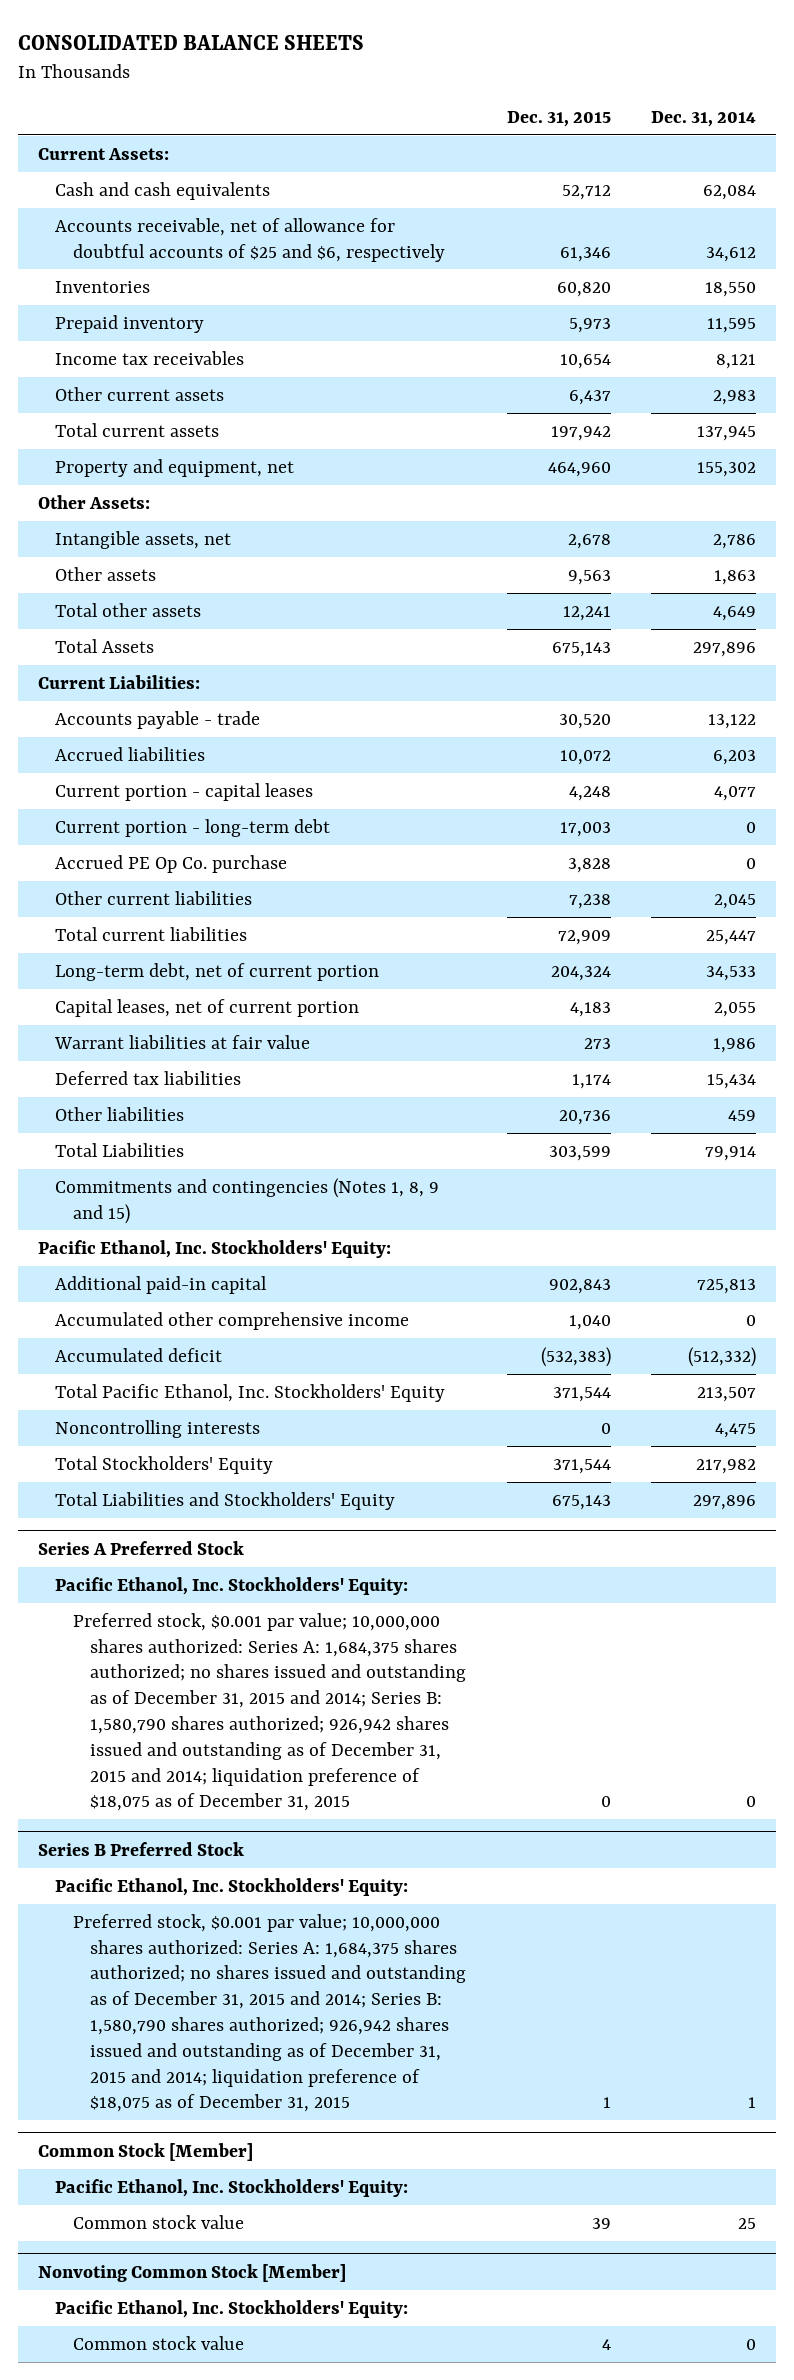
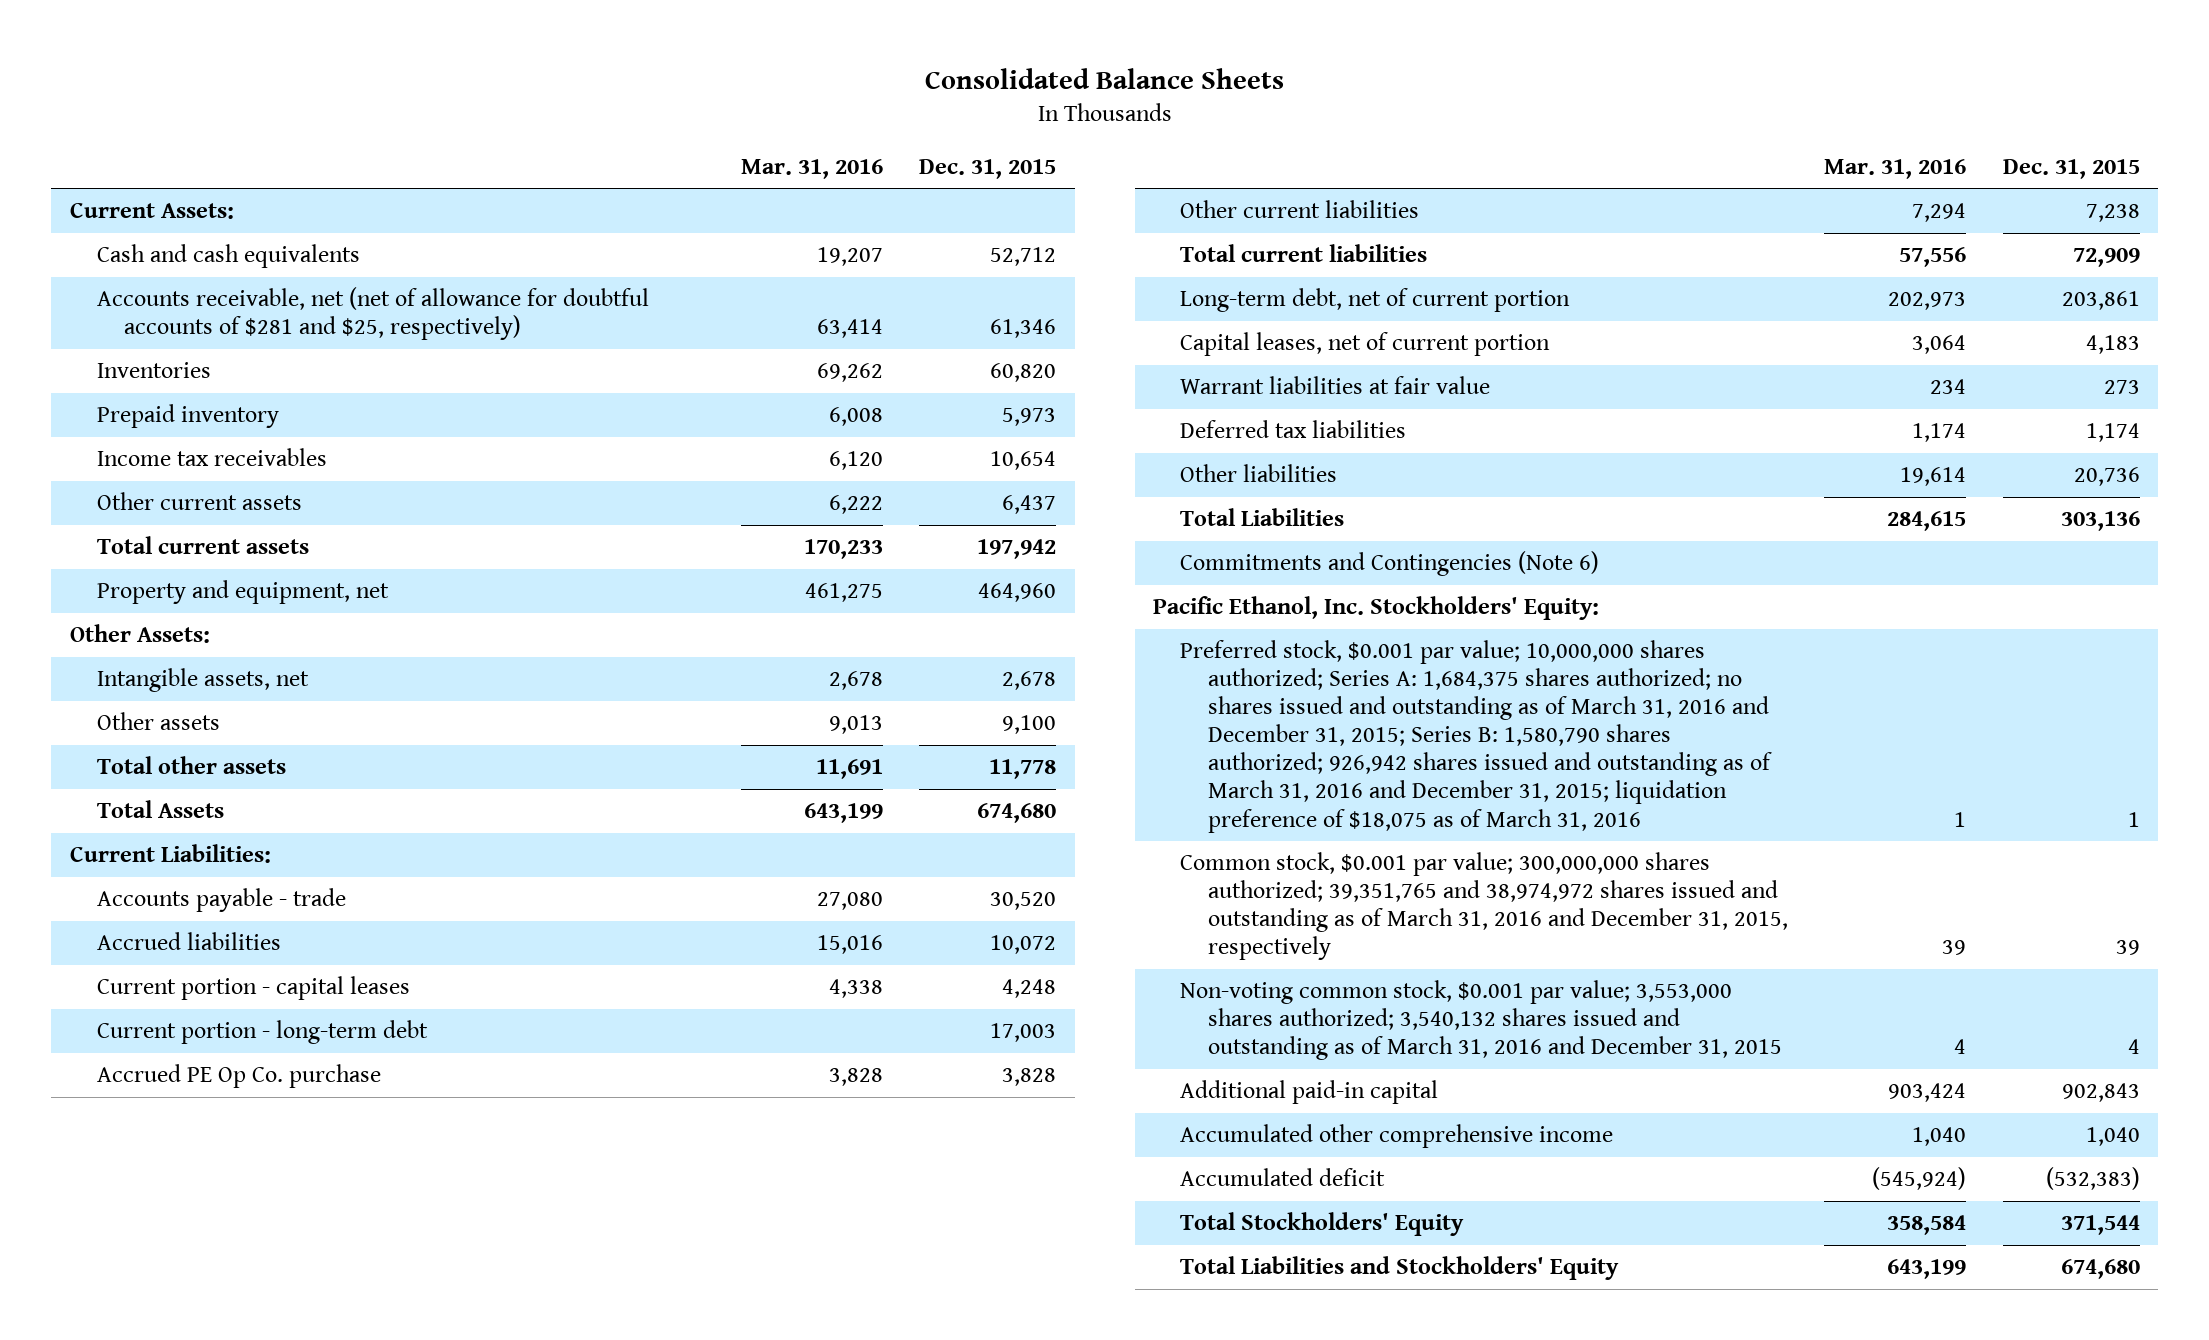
[17,34,364,50] CONSOLIDATED BALANCE SHEETS -> [924,67,1284,89] Consolidated Balance Sheets
[651,110,757,127] Dec. 31, 2014 -> none
none -> [740,159,883,180] Mar. 31, 2016
[55,217,445,262] Accounts receivable, net of allowance for doubtful accounts of $25 and $6, respectively -> [96,287,649,341] Accounts receivable, net (net of allowance for doubtful accounts of $281 and $25, respectively)
[567,569,611,585] 9,563 -> [1002,715,1057,735] 9,100
[562,605,611,621] 12,241 -> [989,759,1057,780] 11,778
[551,641,611,657] 675,143 -> [977,803,1057,824] 674,680
[550,965,611,981] 204,324 -> [2061,291,2140,311] 203,861
[548,1145,611,1161] 303,599 -> [2060,511,2140,532] 303,136
[55,1177,440,1224] Commitments and contingencies (Notes 1, 8, 9 and 15) -> [1180,551,1600,577] Commitments and Contingencies (Note 6)
none -> [1180,640,1772,833] Preferred stock, $0.001 par value; 10,000,000 shares authorized; Series A: 1,684,375 shares authorized; no shares issued and outstanding as of March 31, 2016 and December 31, 2015; Series B: 1,580,790 shares authorized; 926,942 shares issued and outstanding as of March 31, 2016 and December 31, 2015; liquidation preference of $18,075 as of March 31, 2016
none -> [1180,852,1788,961] Common stock, $0.001 par value; 300,000,000 shares authorized; 39,351,765 and 38,974,972 shares issued and outstanding as of March 31, 2016 and December 31, 2015, respectively
none -> [1180,980,1782,1061] Non-voting common stock, $0.001 par value; 3,553,000 shares authorized; 3,540,132 shares issued and outstanding as of March 31, 2016 and December 31, 2015
[55,1383,446,1402] Total Pacific Ethanol, Inc. Stockholders' Equity -> none
[55,1419,261,1438] Noncontrolling interests -> none
[37,1540,244,1555] Series A Preferred Stock -> none
[55,1576,409,1595] Pacific Ethanol, Inc. Stockholders' Equity: -> none
[72,1612,467,1812] Preferred stock, $0.001 par value; 10,000,000 shares authorized: Series A: 1,684,375 shares authorized; no shares issued and outstanding as of December 31, 2015 and 2014; Series B: 1,580,790 shares authorized; 926,942 shares issued and outstanding as of December 31, 2015 and 2014; liquidation preference of $18,075 as of December 31, 2015 -> none
[37,1841,244,1856] Series B Preferred Stock -> none
[55,1877,409,1896] Pacific Ethanol, Inc. Stockholders' Equity: -> none
[72,1913,467,2113] Preferred stock, $0.001 par value; 10,000,000 shares authorized: Series A: 1,684,375 shares authorized; no shares issued and outstanding as of December 31, 2015 and 2014; Series B: 1,580,790 shares authorized; 926,942 shares issued and outstanding as of December 31, 2015 and 2014; liquidation preference of $18,075 as of December 31, 2015 -> none
[37,2142,253,2161] Common Stock [Member] -> none
[55,2178,409,2197] Pacific Ethanol, Inc. Stockholders' Equity: -> none
[72,2214,244,2229] Common stock value -> none
[37,2263,346,2282] Nonvoting Common Stock [Member] -> none
[55,2299,409,2318] Pacific Ethanol, Inc. Stockholders' Equity: -> none
[72,2335,244,2350] Common stock value -> none
[551,1494,611,1510] 675,143 -> [2060,1259,2140,1280] 674,680

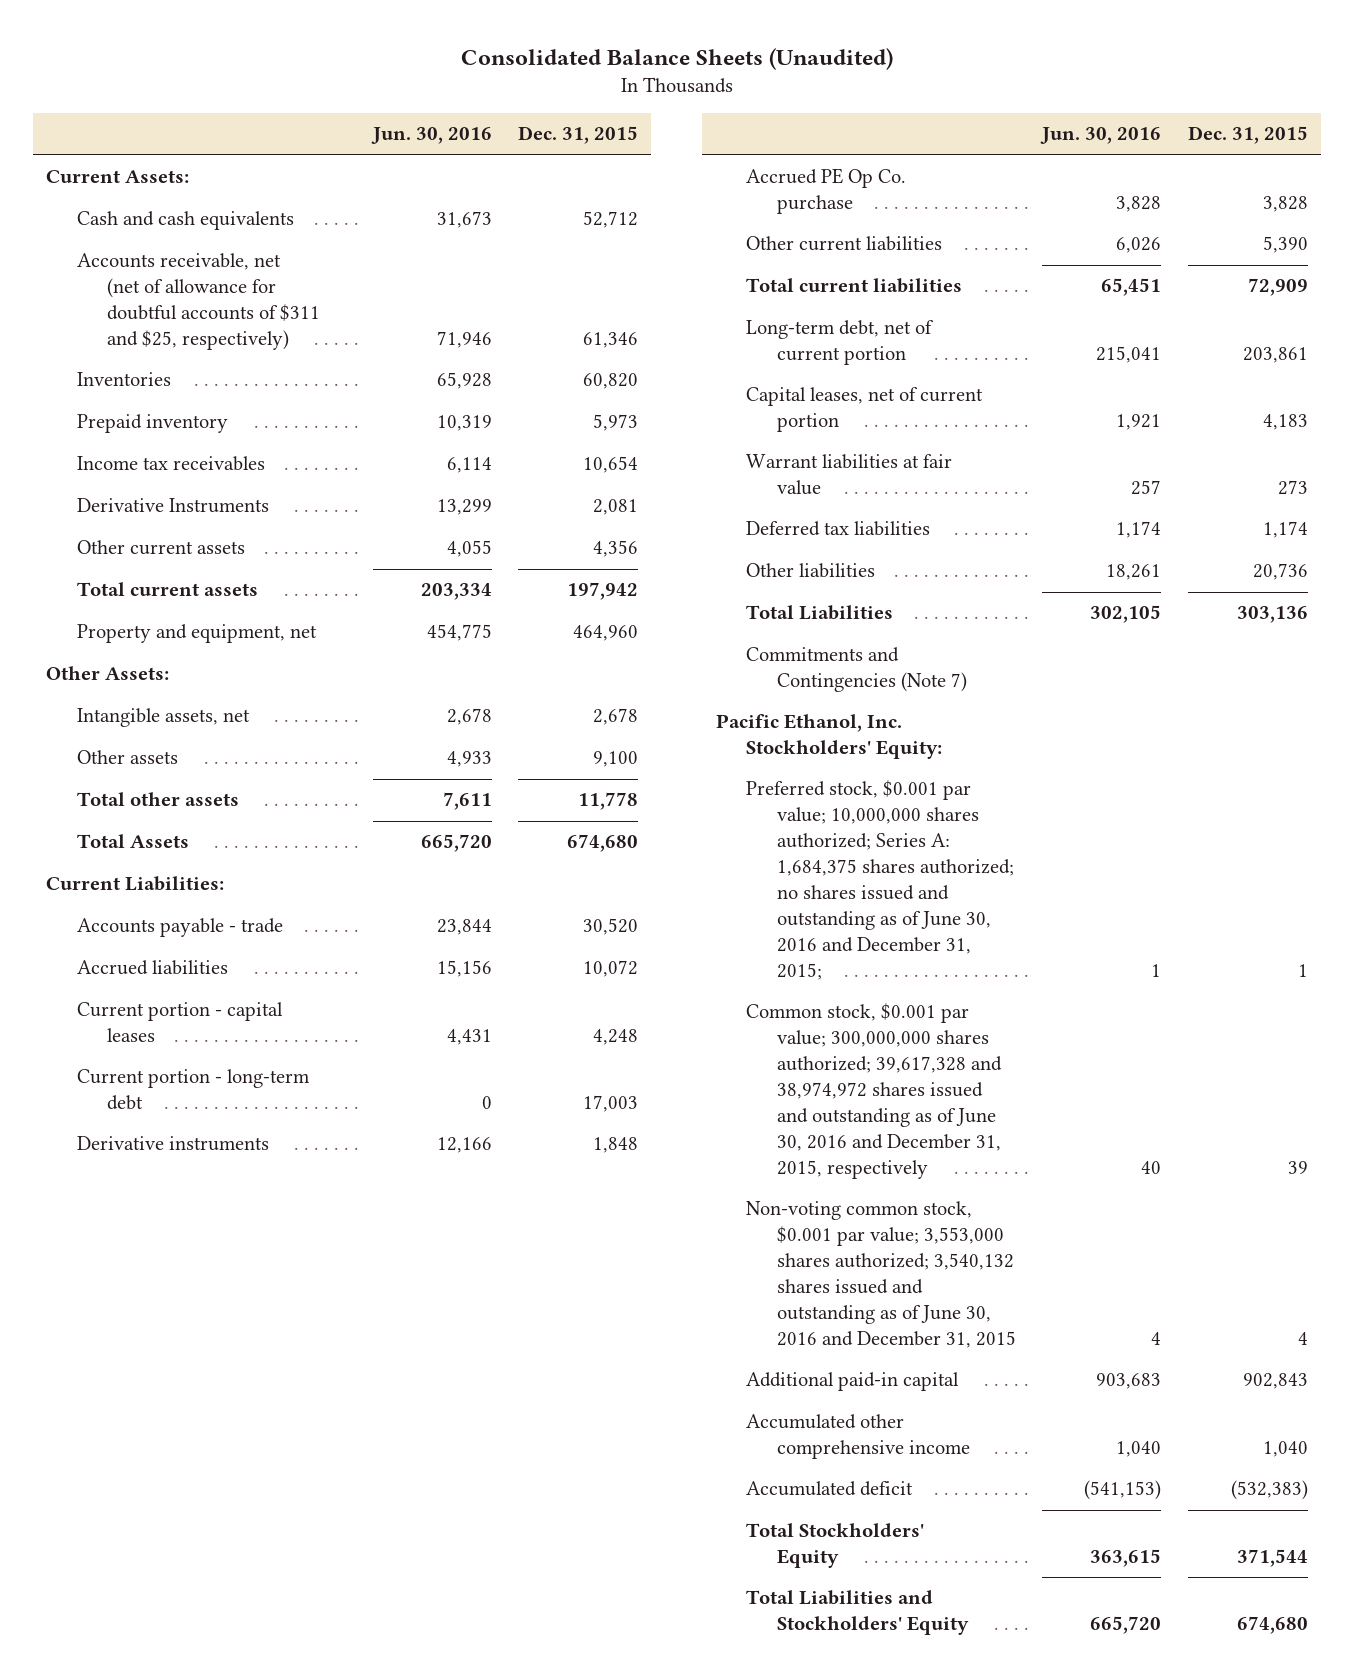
[924,67,1284,89] Consolidated Balance Sheets -> [460,47,893,70] Consolidated Balance Sheets (Unaudited)
[740,159,883,180] Mar. 31, 2016 -> none
none -> [370,127,492,145] Jun. 30, 2016
[96,287,649,341] Accounts receivable, net (net of allowance for doubtful accounts of $281 and $25, respectively) -> [76,253,321,351] Accounts receivable, net (net of allowance for doubtful accounts of $311 and $25, respectively)
none -> [76,498,269,514] Derivative Instruments
[1002,495,1057,515] 6,437 -> [592,540,638,558] 4,356
none -> [76,1136,269,1152] Derivative instruments
[2085,204,2140,223] 7,238 -> [1262,236,1308,254] 5,390
[1180,551,1600,577] Commitments and Contingencies (Note 6) -> [746,647,967,693] Commitments and Contingencies (Note 7)
[1180,640,1772,833] Preferred stock, $0.001 par value; 10,000,000 shares authorized; Series A: 1,684,375 shares authorized; no shares issued and outstanding as of March 31, 2016 and December 31, 2015; Series B: 1,580,790 shares authorized; 926,942 shares issued and outstanding as of March 31, 2016 and December 31, 2015; liquidation preference of $18,075 as of March 31, 2016 -> [746,780,1014,980] Preferred stock, $0.001 par value; 10,000,000 shares authorized; Series A: 1,684,375 shares authorized; no shares issued and outstanding as of June 30, 2016 and December 31, 2015;
[1180,852,1788,961] Common stock, $0.001 par value; 300,000,000 shares authorized; 39,351,765 and 38,974,972 shares issued and outstanding as of March 31, 2016 and December 31, 2015, respectively -> [746,1003,1002,1179] Common stock, $0.001 par value; 300,000,000 shares authorized; 39,617,328 and 38,974,972 shares issued and outstanding as of June 30, 2016 and December 31, 2015, respectively
[1180,980,1782,1061] Non-voting common stock, $0.001 par value; 3,553,000 shares authorized; 3,540,132 shares issued and outstanding as of March 31, 2016 and December 31, 2015 -> [746,1201,1016,1348] Non-voting common stock, $0.001 par value; 3,553,000 shares authorized; 3,540,132 shares issued and outstanding as of June 30, 2016 and December 31, 2015

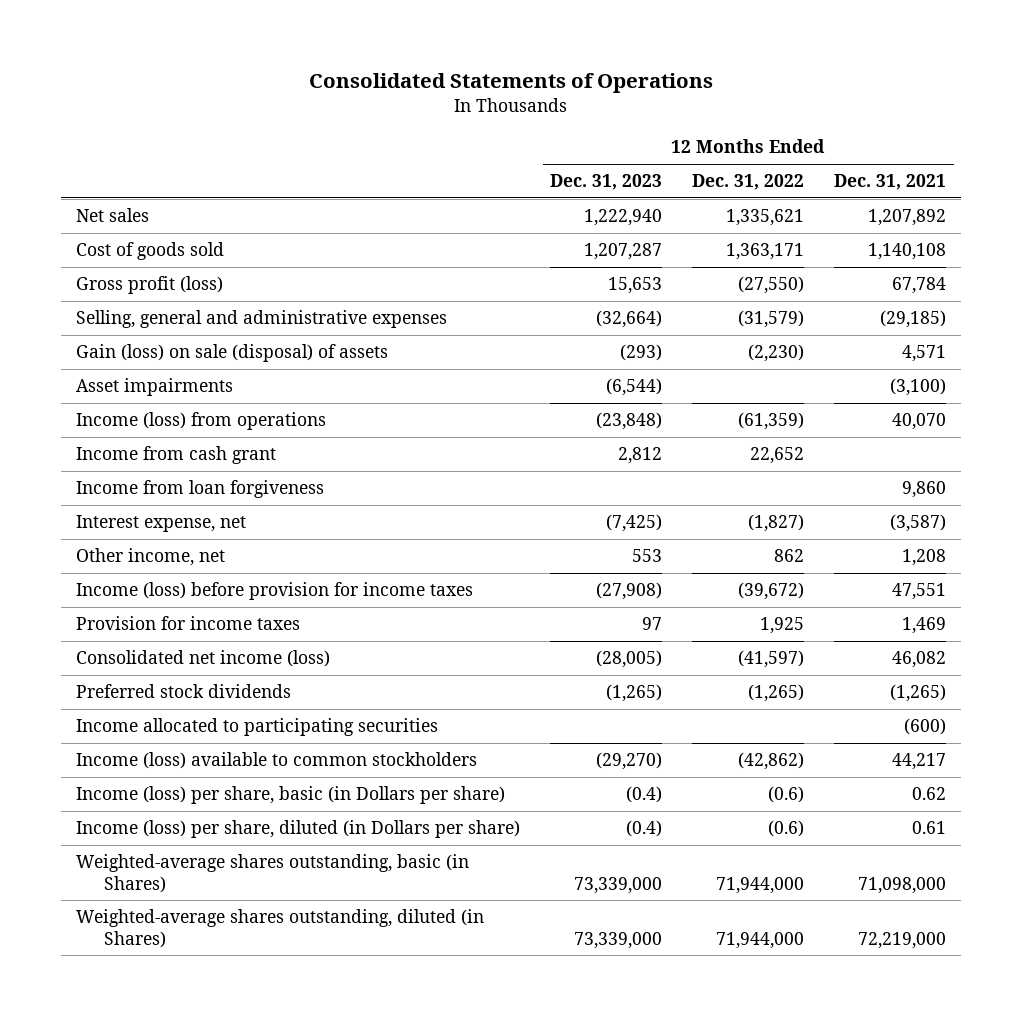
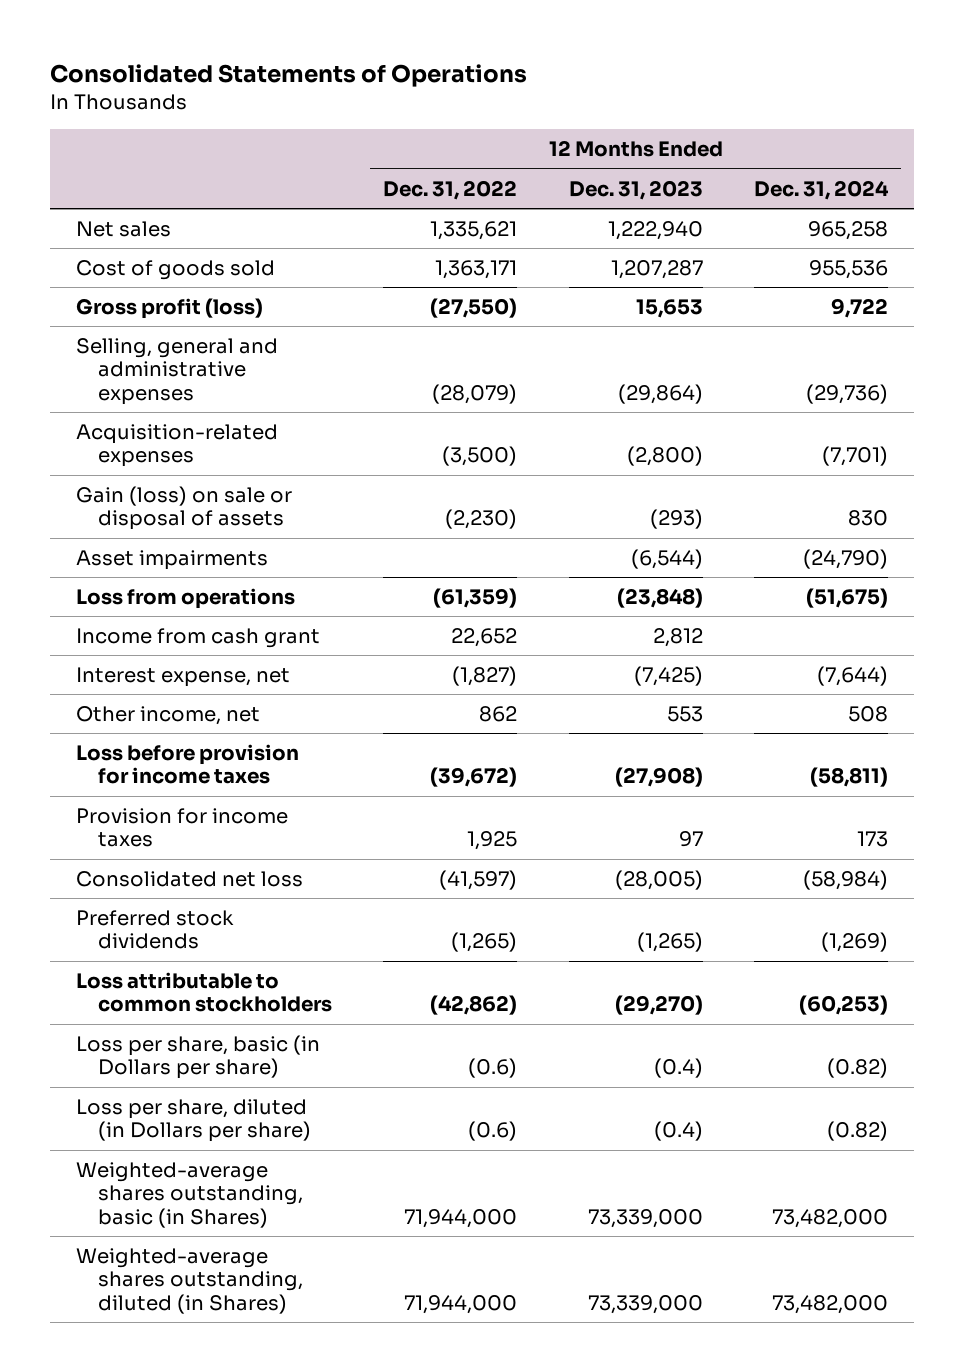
[834,174,947,191] Dec. 31, 2021 -> none
none -> [754,179,890,200] Dec. 31, 2024
[596,310,663,329] (32,664) -> [617,383,703,404] (29,864)
[738,310,805,329] (31,579) -> [432,383,518,404] (28,079)
none -> [76,424,279,468] Acquisition-related expenses
[76,344,389,363] Gain (loss) on sale (disposal) of assets -> [76,486,293,531] Gain (loss) on sale or disposal of assets
[76,412,327,431] Income (loss) from operations -> [76,588,296,610] Loss from operations
[76,480,325,499] Income from loan forgiveness -> none
[76,582,474,601] Income (loss) before provision for income taxes -> [76,744,300,785] Loss before provision for income taxes
[76,650,331,668] Consolidated net income (loss) -> [76,871,304,888] Consolidated net loss
[76,718,439,737] Income allocated to participating securities -> none
[76,752,478,770] Income (loss) available to common stockholders -> [76,972,332,1013] Loss attributable to common stockholders
[76,786,506,805] Income (loss) per share, basic (in Dollars per share) -> [76,1035,321,1080] Loss per share, basic (in Dollars per share)
[76,820,521,839] Income (loss) per share, diluted (in Dollars per share) -> [76,1099,311,1143] Loss per share, diluted (in Dollars per share)

